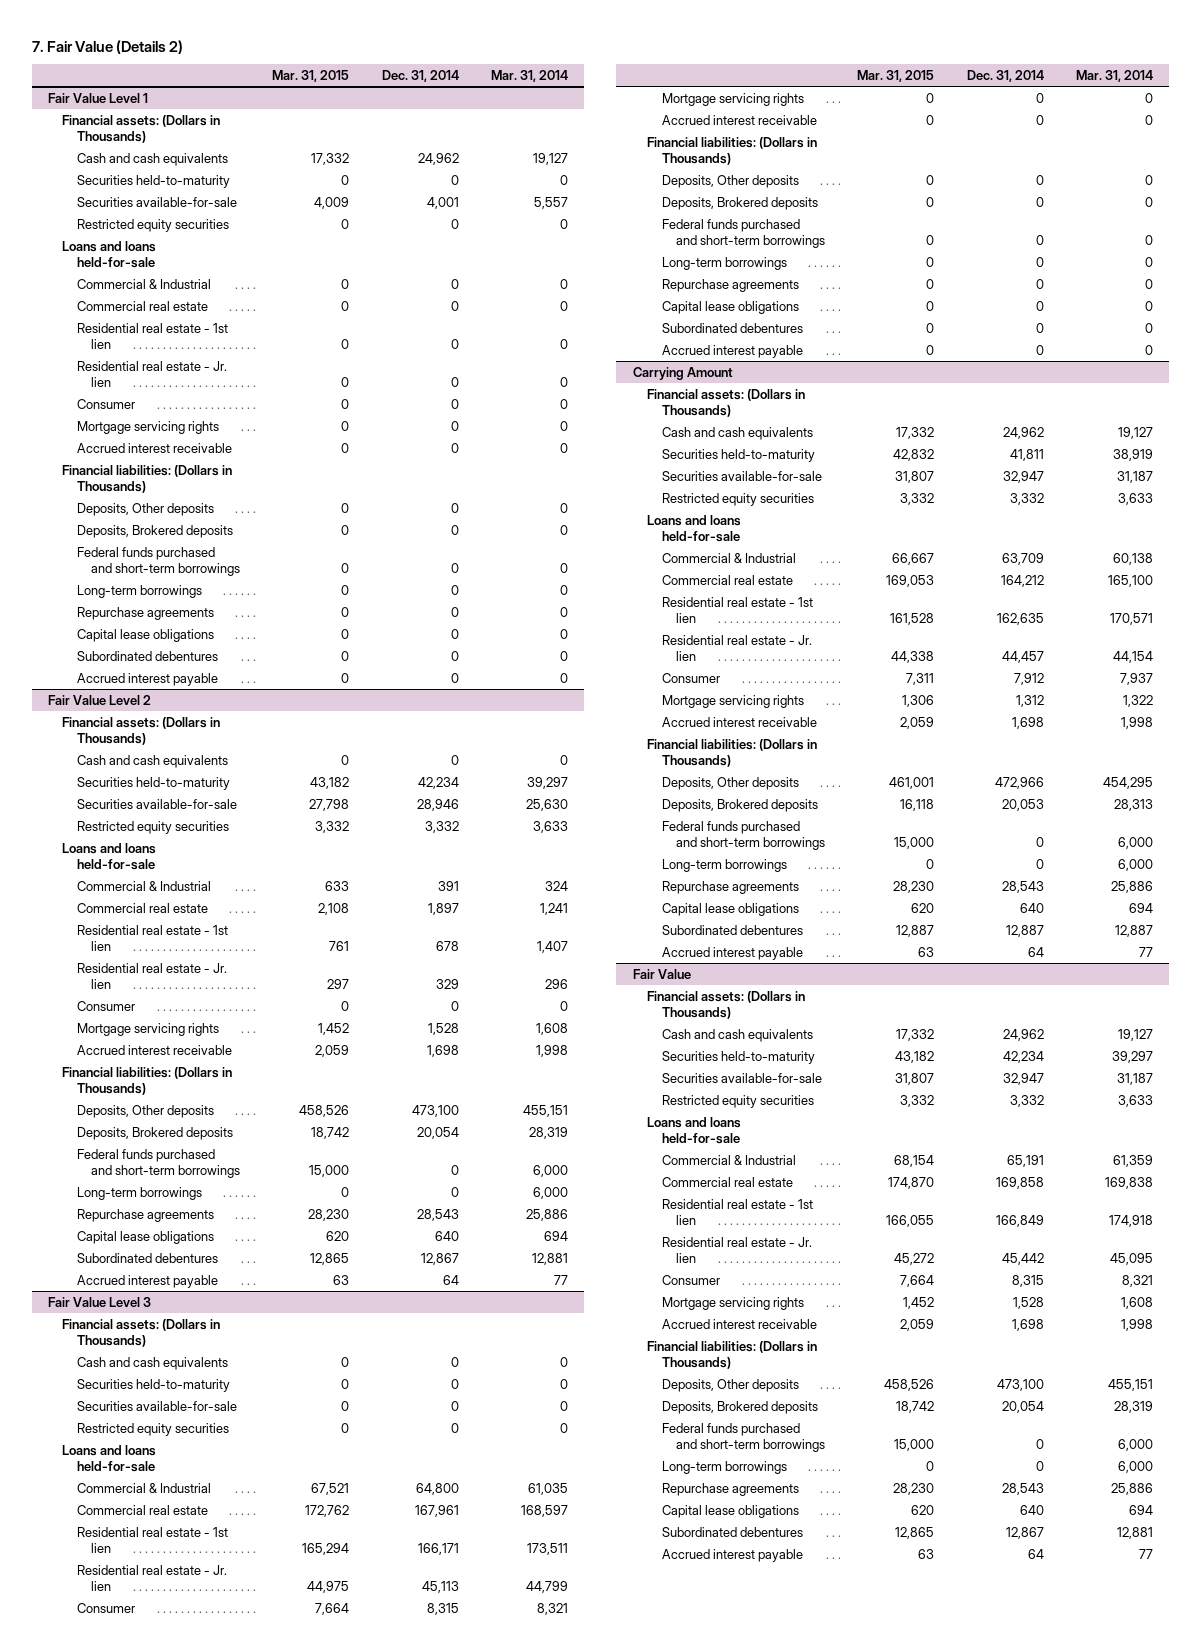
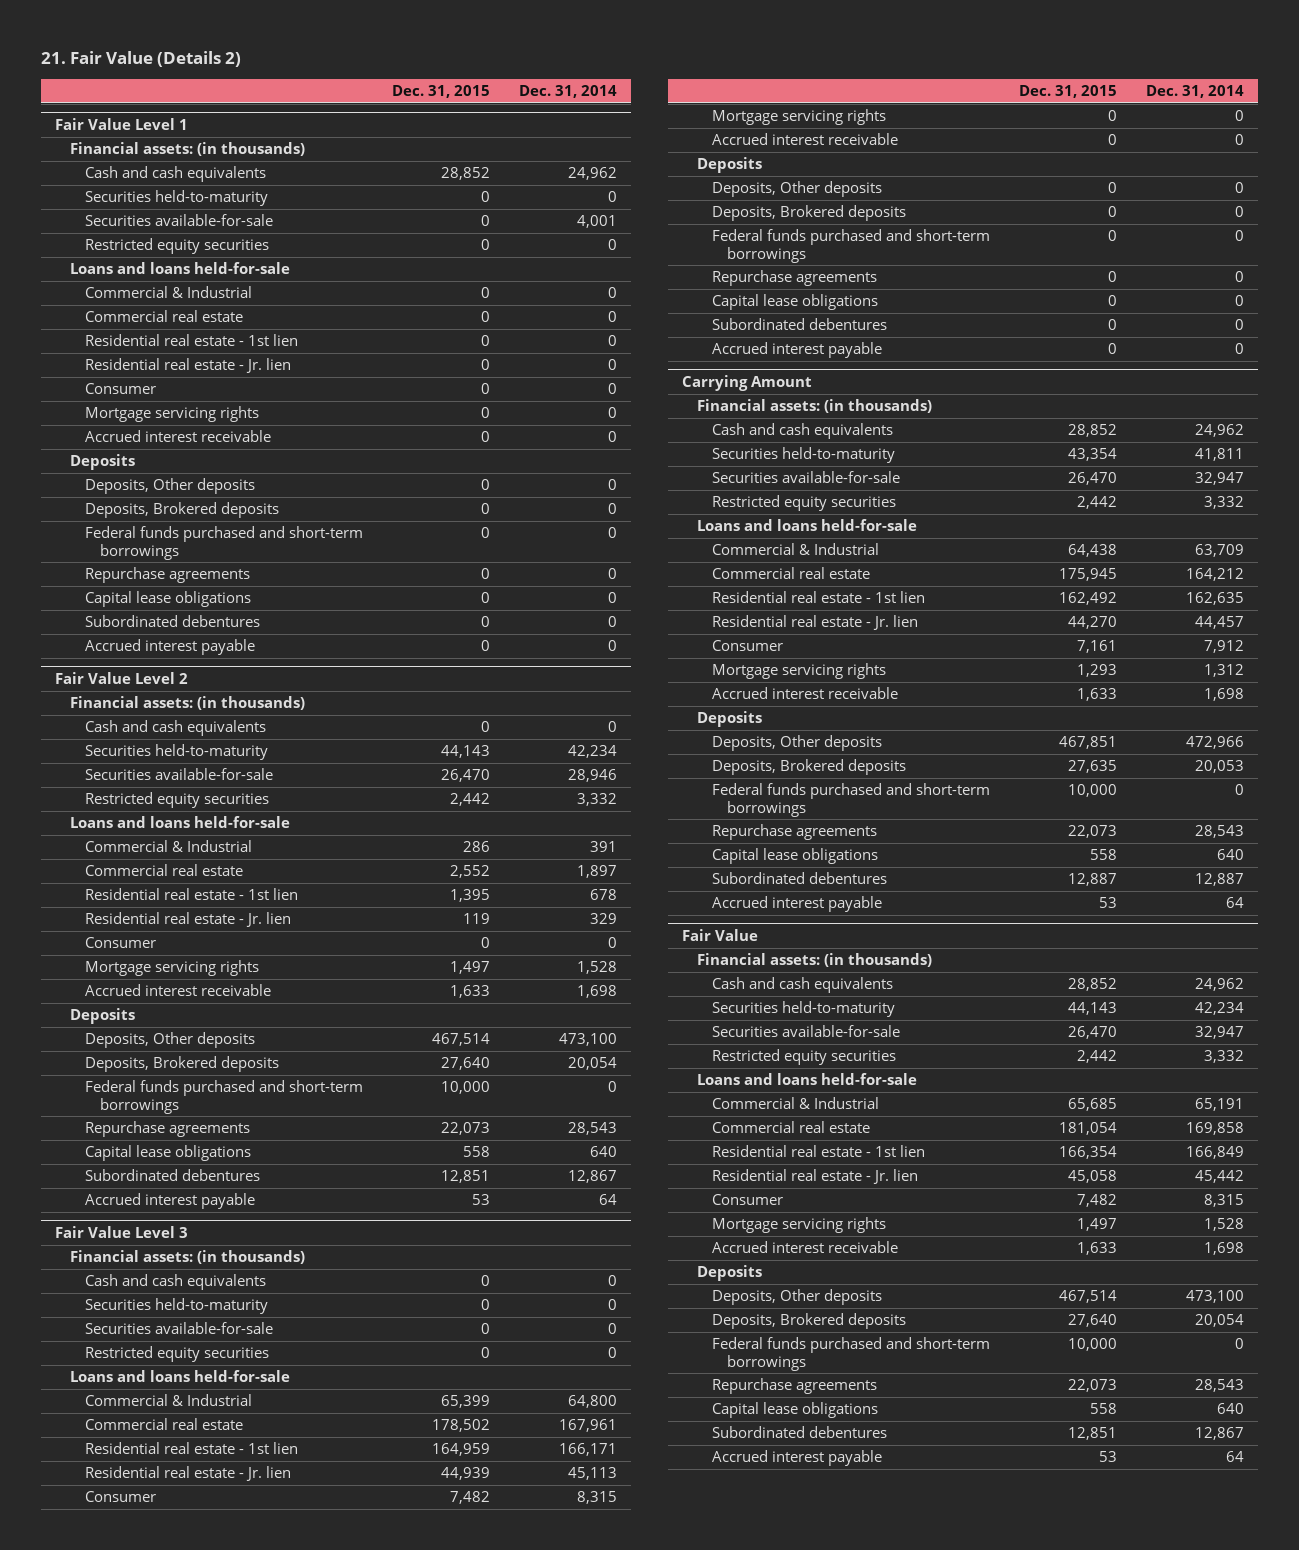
[31,39,183,54] 7. Fair Value (Details 2) -> [40,50,241,67] 21. Fair Value (Details 2)
[272,69,350,82] Mar. 31, 2015 -> none
[491,69,569,82] Mar. 31, 2014 -> none
none -> [391,84,490,98] Dec. 31, 2015
[62,114,221,143] Financial assets: (Dollars in Thousands) -> [70,142,306,157] Financial assets: (in thousands)
[62,464,233,493] Financial liabilities: (Dollars in Thousands) -> none
none -> [70,454,136,471] Deposits
[76,584,202,598] Long-term borrowings -> none
[62,716,221,745] Financial assets: (Dollars in Thousands) -> [70,696,306,711] Financial assets: (in thousands)
[62,1066,233,1095] Financial liabilities: (Dollars in Thousands) -> none
none -> [70,1008,136,1025] Deposits
[76,1186,202,1200] Long-term borrowings -> none
[62,1318,221,1347] Financial assets: (Dollars in Thousands) -> [70,1250,306,1265] Financial assets: (in thousands)
[647,136,818,165] Financial liabilities: (Dollars in Thousands) -> none
none -> [697,157,763,174] Deposits
[661,256,787,270] Long-term borrowings -> none
[647,388,806,417] Financial assets: (Dollars in Thousands) -> [697,399,933,414] Financial assets: (in thousands)
[647,738,818,767] Financial liabilities: (Dollars in Thousands) -> none
none -> [697,711,763,728] Deposits
[661,858,787,872] Long-term borrowings -> none
[647,990,806,1019] Financial assets: (Dollars in Thousands) -> [697,953,933,968] Financial assets: (in thousands)
[647,1340,818,1369] Financial liabilities: (Dollars in Thousands) -> none
none -> [697,1265,763,1282] Deposits
[661,1460,787,1474] Long-term borrowings -> none

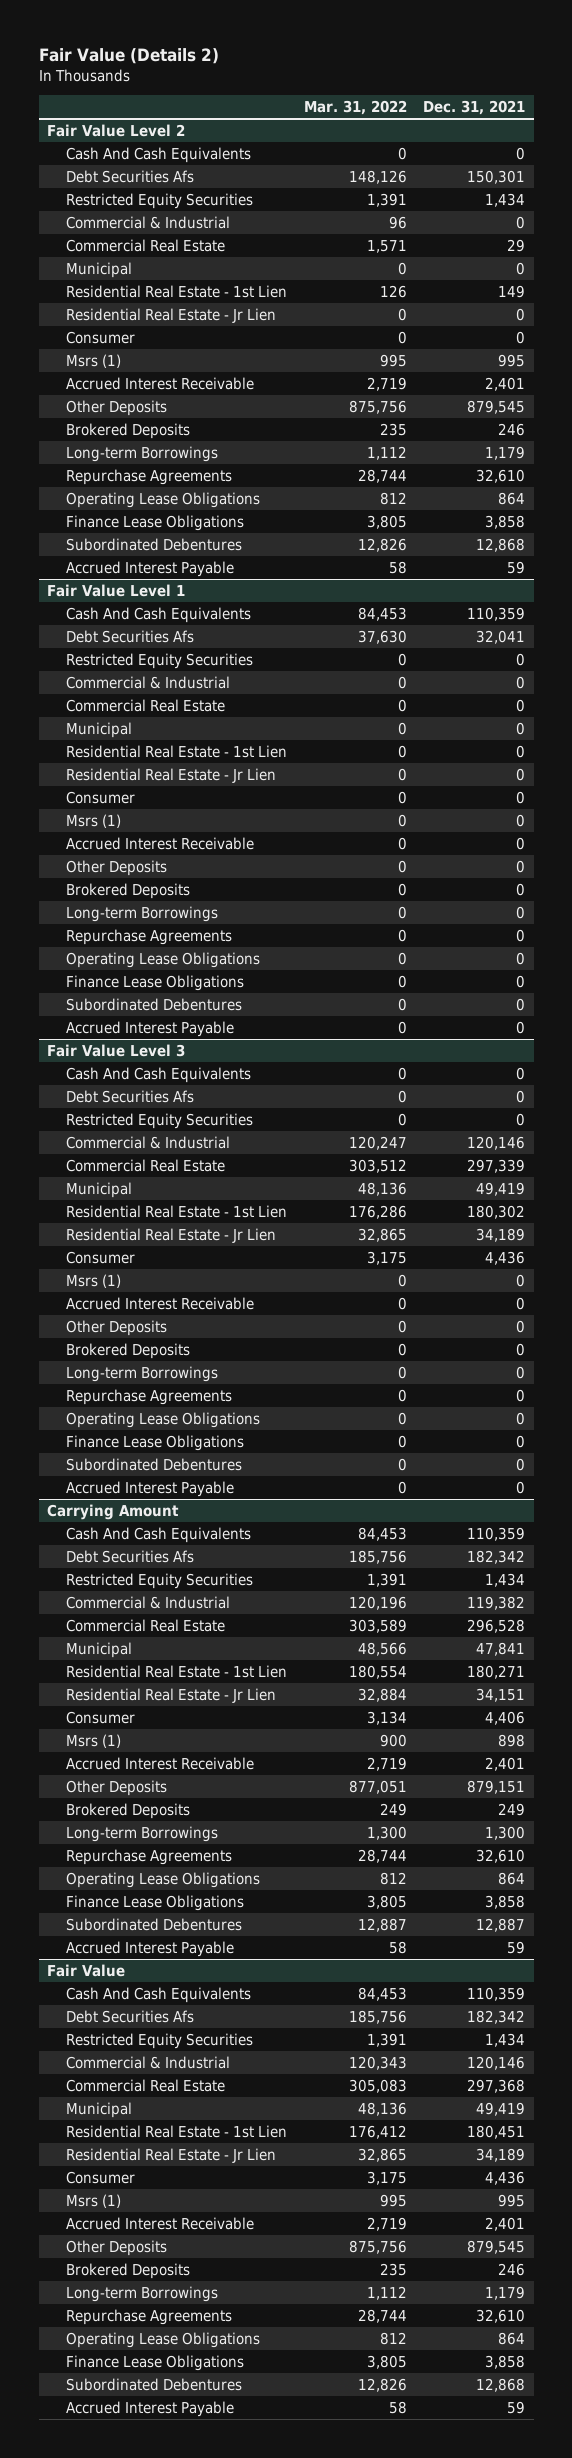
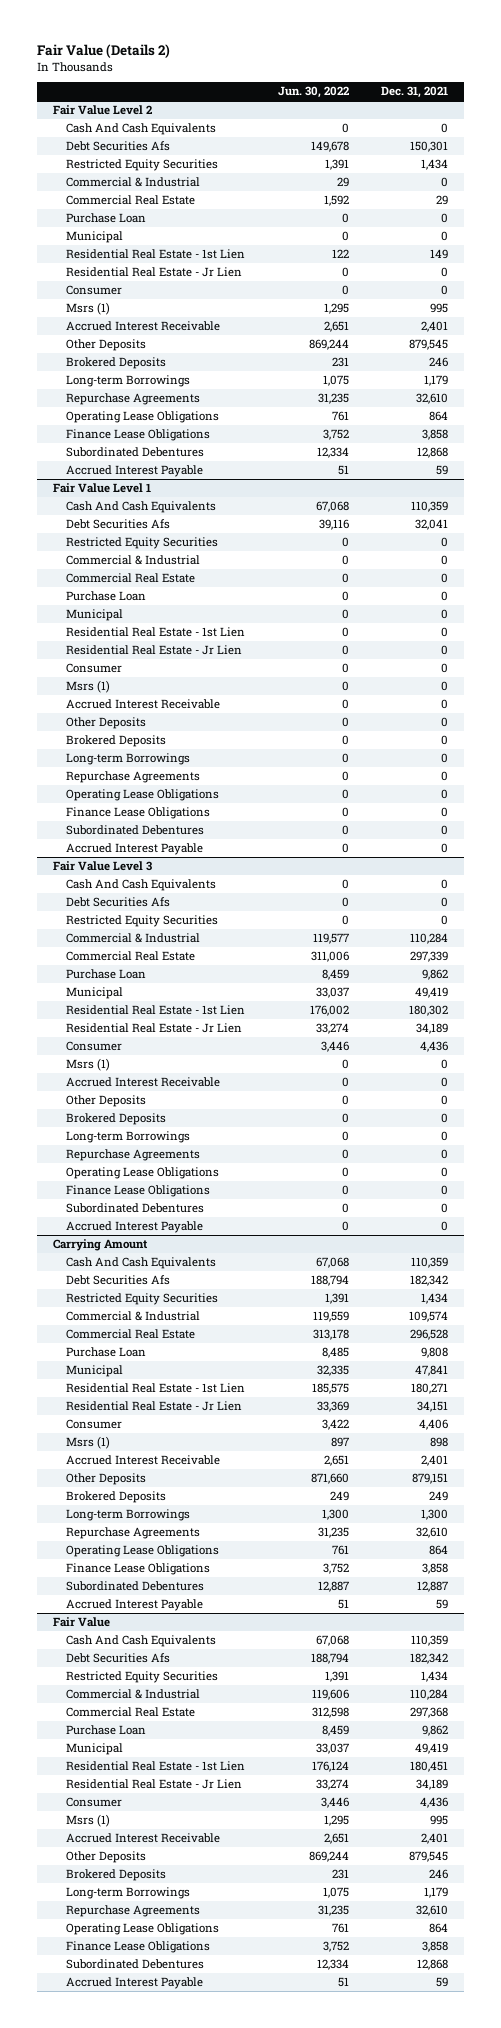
[303,100,407,116] Mar. 31, 2022 -> none
none -> [277,86,349,99] Jun. 30, 2022
none -> [66,213,147,224] Purchase Loan
none -> [66,591,147,602] Purchase Loan
[467,1135,526,1150] 120,146 -> [409,933,448,945] 110,284
none -> [66,969,147,980] Purchase Loan
[467,1595,526,1610] 119,382 -> [408,1311,448,1323] 109,574
none -> [66,1347,147,1358] Purchase Loan
[467,2055,526,2070] 120,146 -> [409,1689,448,1701] 110,284
none -> [66,1725,147,1736] Purchase Loan

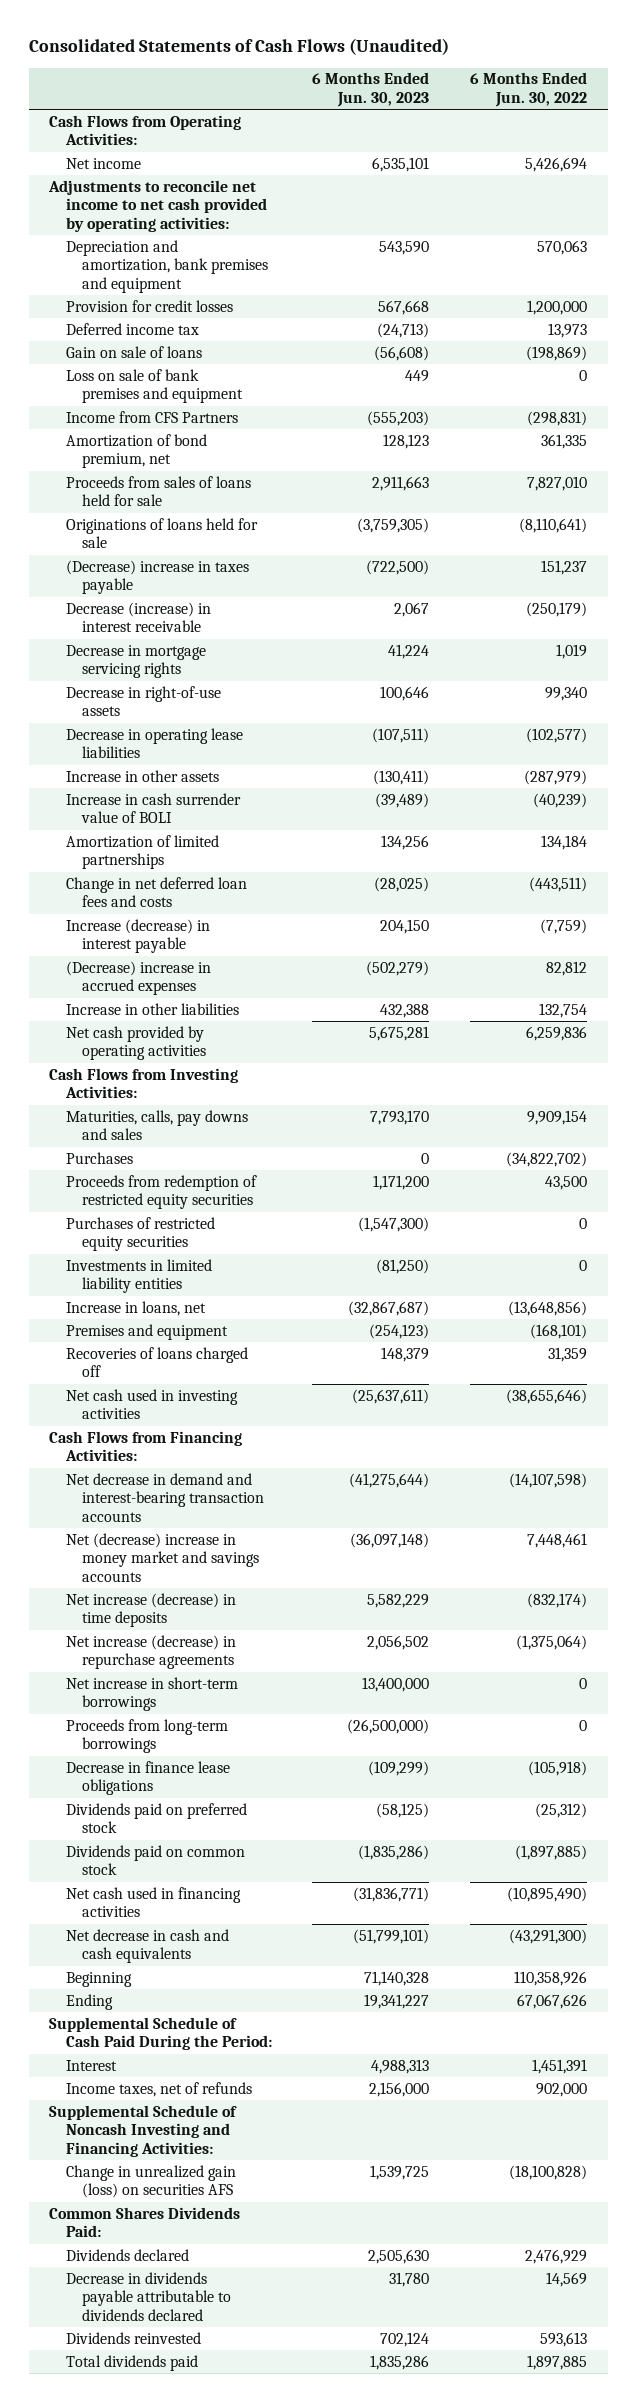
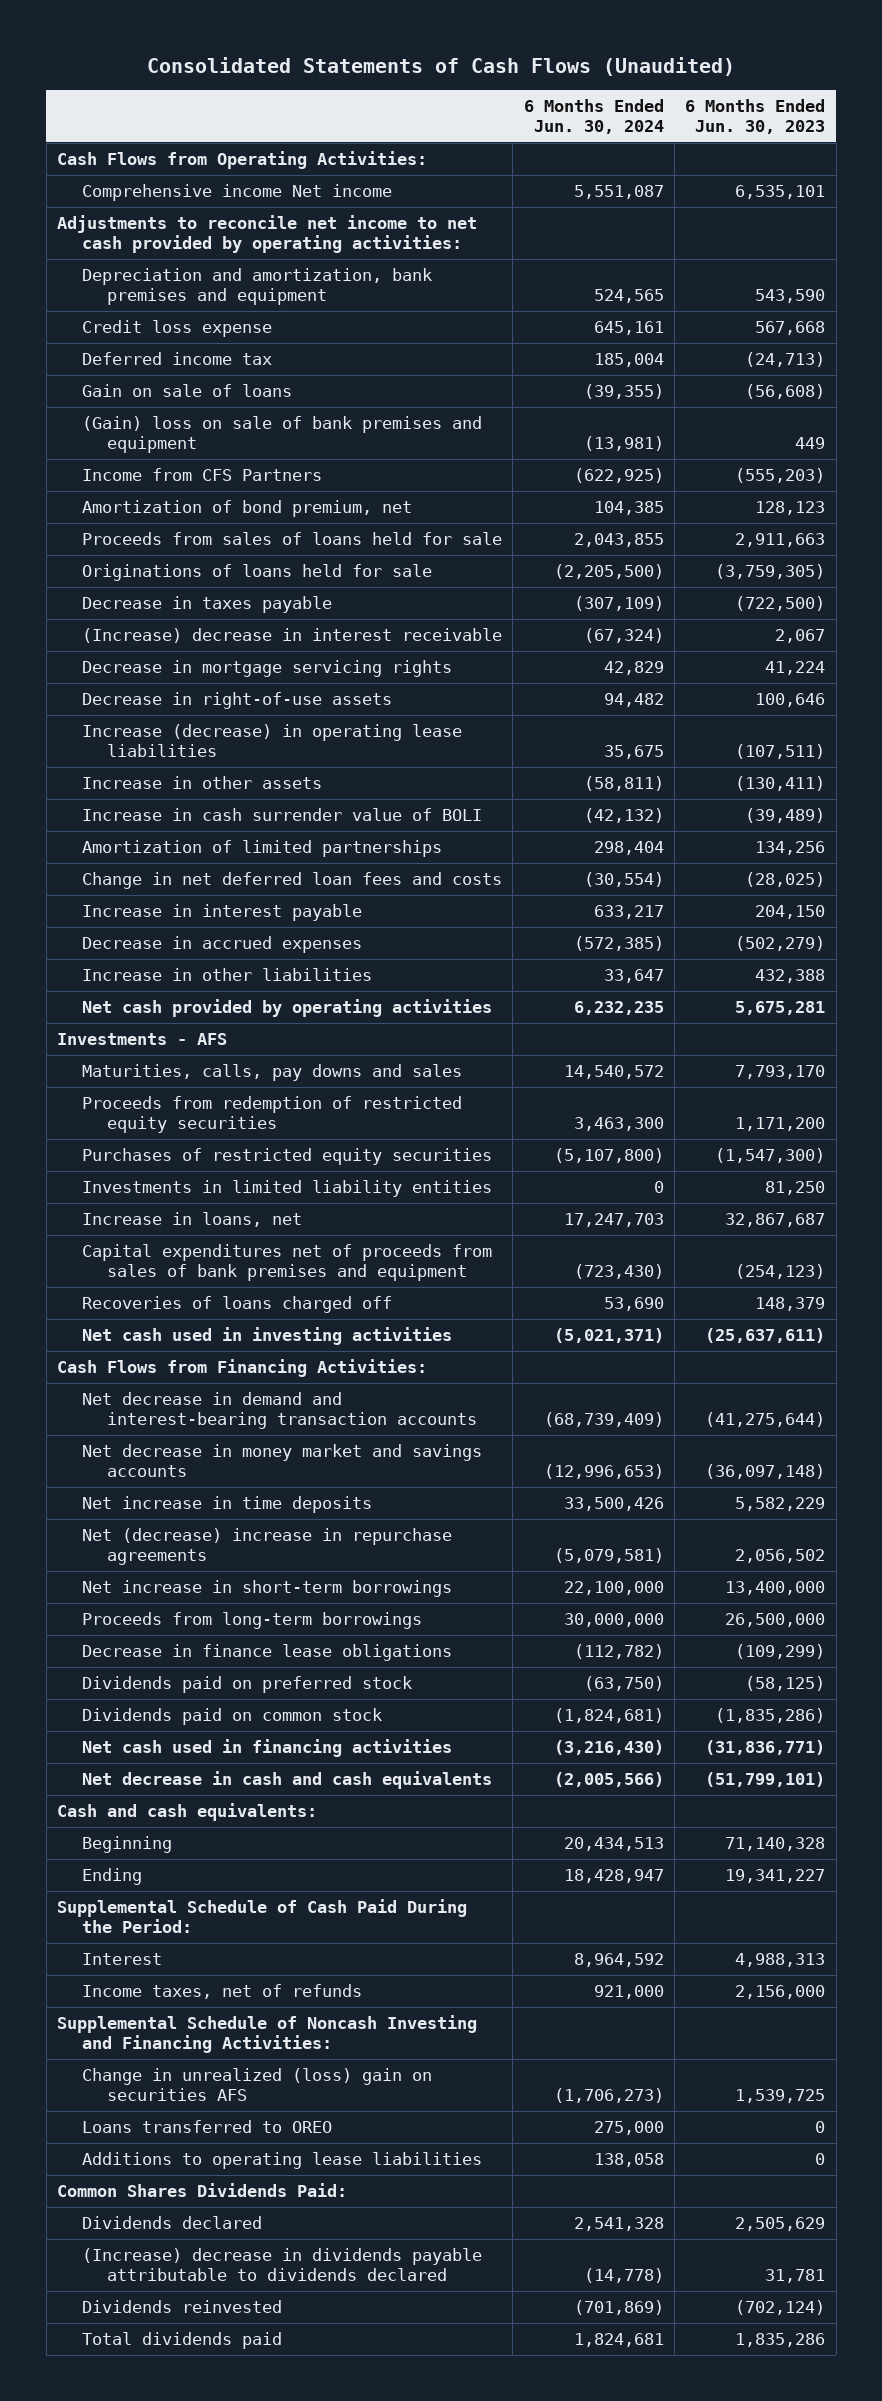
[470,72,588,108] 6 Months Ended Jun. 30, 2022 -> none
none -> [523,98,664,135] 6 Months Ended Jun. 30, 2024
[65,157,141,169] Net income -> [82,184,393,202] Comprehensive income Net income
[65,299,233,312] Provision for credit losses -> [82,320,273,338] Credit loss expense
[65,368,244,404] Loss on sale of bank premises and equipment -> [82,416,483,454] (Gain) loss on sale of bank premises and equipment
[65,559,249,595] (Decrease) increase in taxes payable -> [82,596,333,614] Decrease in taxes payable
[65,601,211,633] Decrease (increase) in interest receivable -> [82,628,503,644] (Increase) decrease in interest receivable
[65,727,243,759] Decrease in operating lease liabilities -> [82,724,463,758] Increase (decrease) in operating lease liabilities
[65,918,210,954] Increase (decrease) in interest payable -> [82,904,363,922] Increase in interest payable
[65,960,211,996] (Decrease) increase in accrued expenses -> [82,936,363,954] Decrease in accrued expenses
[49,1067,239,1099] Cash Flows from Investing Activities: -> none
none -> [57,1033,228,1046] Investments - AFS
[65,1151,133,1164] Purchases -> none
[376,1258,430,1274] (81,250) -> [765,1181,826,1196] 81,250
[348,1300,430,1316] (32,867,687) -> [725,1213,826,1228] 32,867,687
[65,1323,228,1340] Premises and equipment -> [82,1244,493,1282] Capital expenditures net of proceeds from sales of bank premises and equipment
[65,1532,260,1583] Net (decrease) increase in money market and savings accounts -> [82,1444,483,1478] Net decrease in money market and savings accounts
[65,1592,236,1628] Net increase (decrease) in time deposits -> [82,1496,373,1514] Net increase in time deposits
[65,1634,236,1670] Net increase (decrease) in repurchase agreements -> [82,1528,453,1566] Net (decrease) increase in repurchase agreements
[347,1718,430,1734] (26,500,000) -> [725,1613,826,1628] 26,500,000
none -> [57,1803,318,1822] Cash and cash equivalents:
[65,2164,236,2199] Change in unrealized gain (loss) on securities AFS -> [82,2068,433,2102] Change in unrealized (loss) gain on securities AFS
none -> [82,2120,333,2134] Loans transferred to OREO
none -> [82,2152,483,2170] Additions to operating lease liabilities
[368,2248,430,2264] 2,505,630 -> [735,2217,826,2232] 2,505,629
[65,2271,232,2322] Decrease in dividends payable attributable to dividends declared -> [82,2248,483,2282] (Increase) decrease in dividends payable attributable to dividends declared
[389,2271,430,2287] 31,780 -> [765,2269,826,2284] 31,781
[380,2331,430,2347] 702,124 -> [735,2300,826,2316] (702,124)

